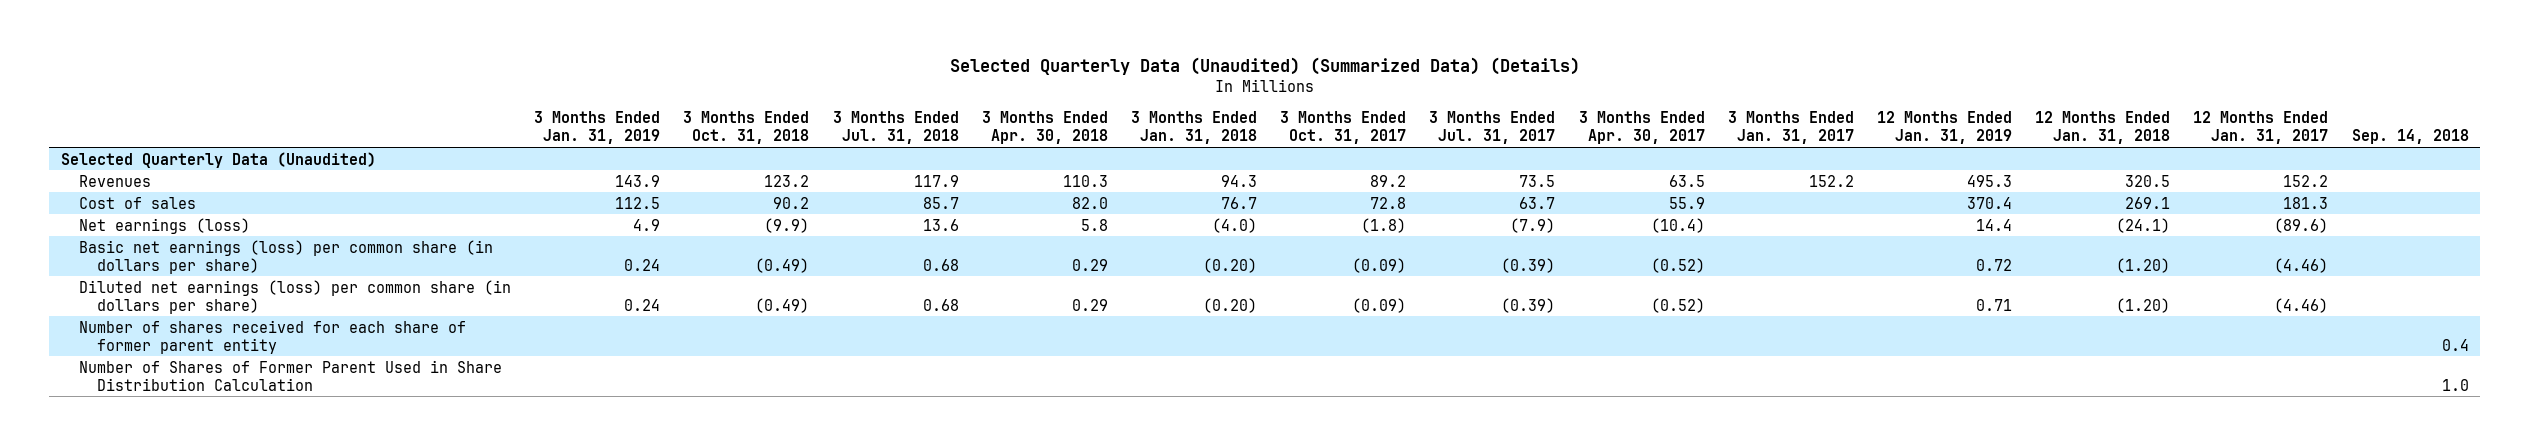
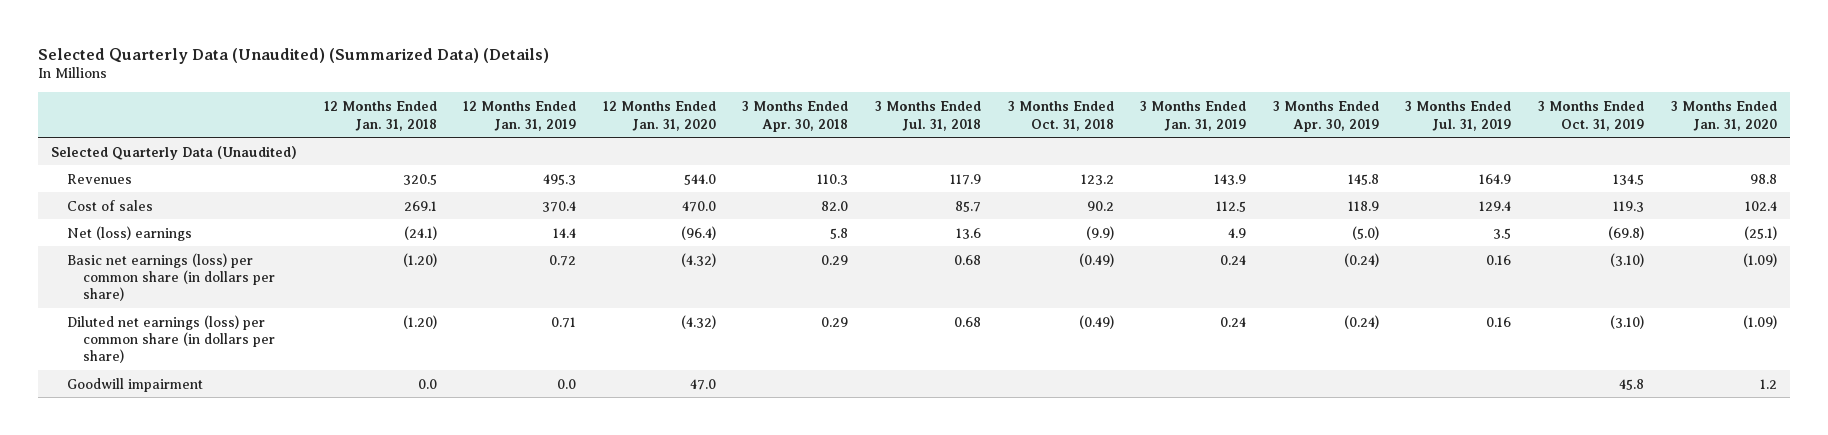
[1131,111,1258,145] 3 Months Ended Jan. 31, 2018 -> none
[1280,111,1407,145] 3 Months Ended Oct. 31, 2017 -> none
[1429,111,1556,145] 3 Months Ended Jul. 31, 2017 -> none
[1578,111,1705,145] 3 Months Ended Apr. 30, 2017 -> none
[1727,111,1854,145] 3 Months Ended Jan. 31, 2017 -> none
[2193,111,2329,145] 12 Months Ended Jan. 31, 2017 -> none
[2351,129,2469,145] Sep. 14, 2018 -> none
none -> [602,101,716,131] 12 Months Ended Jan. 31, 2020
none -> [1272,101,1379,132] 3 Months Ended Apr. 30, 2019
none -> [1405,101,1512,131] 3 Months Ended Jul. 31, 2019
none -> [1537,101,1644,131] 3 Months Ended Oct. 31, 2019
none -> [1670,101,1777,131] 3 Months Ended Jan. 31, 2020
[78,217,250,234] Net earnings (loss) -> [67,225,193,241] Net (loss) earnings
[78,319,466,354] Number of shares received for each share of former parent entity -> none
[78,359,502,391] Number of Shares of Former Parent Used in Share Distribution Calculation -> none
none -> [67,377,204,392] Goodwill impairment

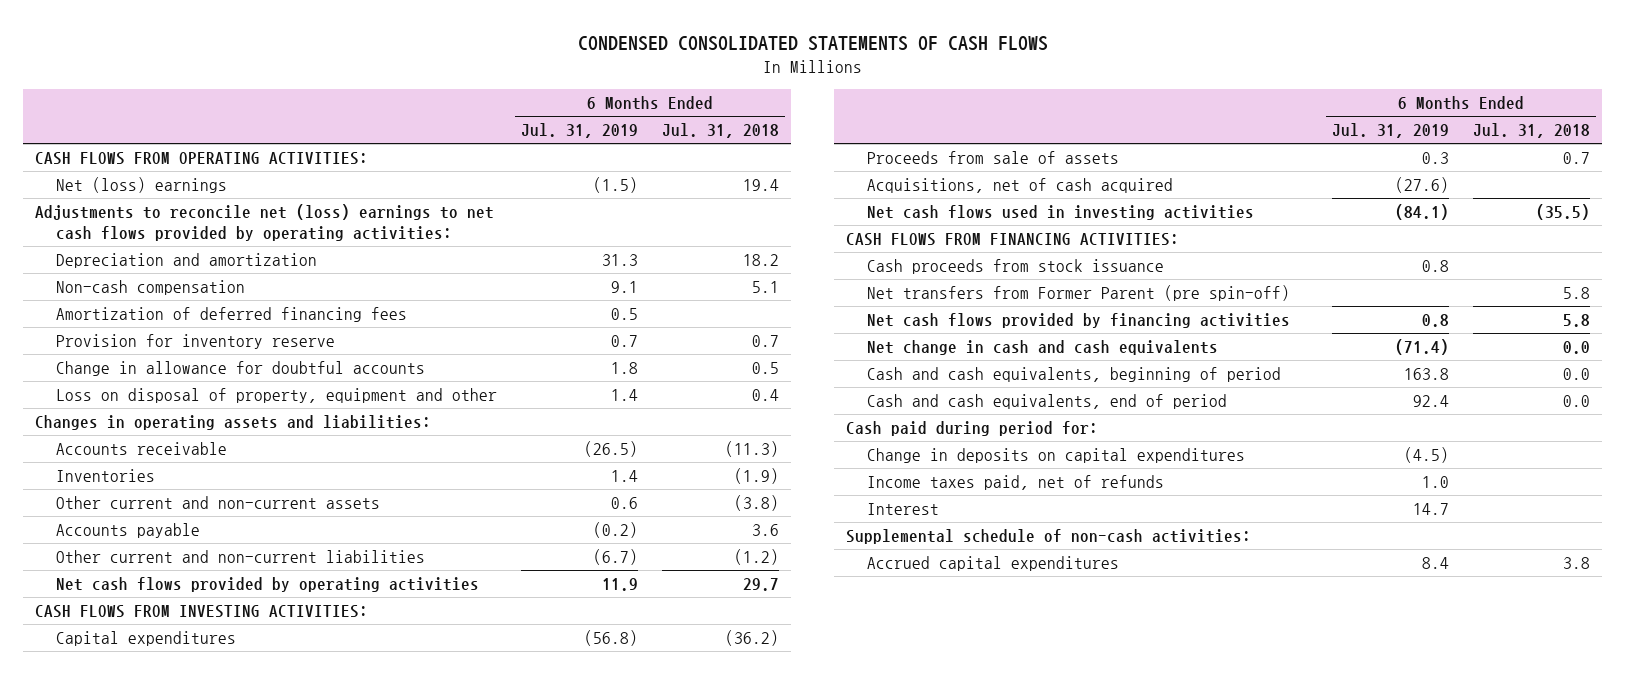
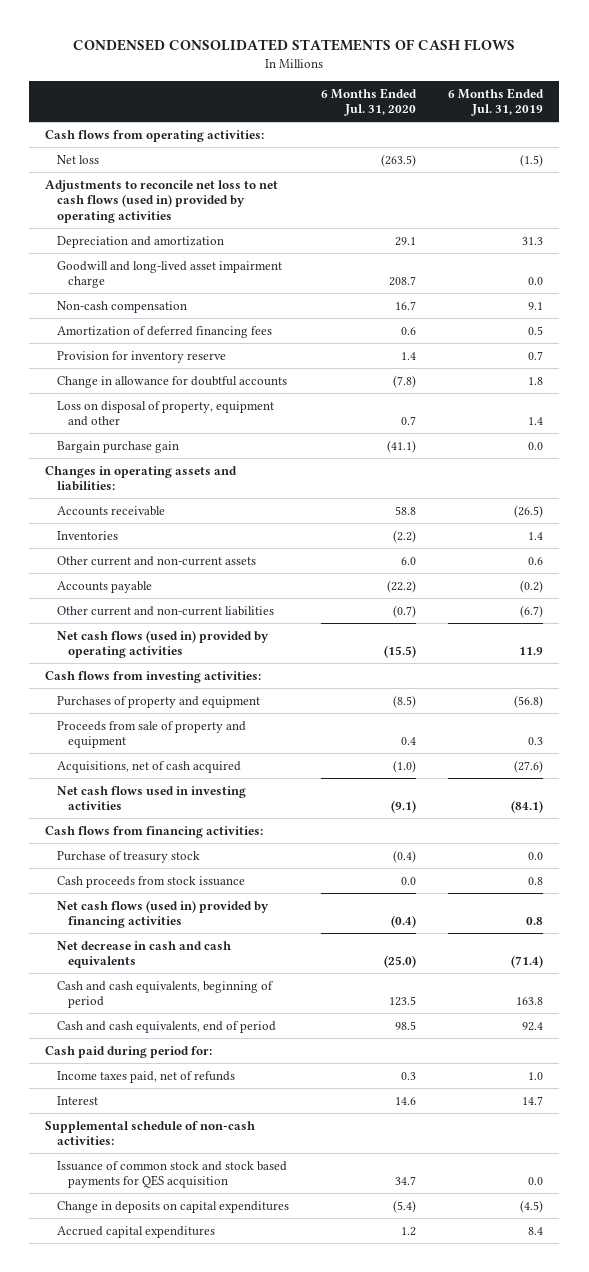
[662,123,780,139] Jul. 31, 2018 -> none
none -> [320,87,417,117] 6 Months Ended Jul. 31, 2020
[34,151,368,165] CASH FLOWS FROM OPERATING ACTIVITIES: -> [45,129,265,142] Cash flows from operating activities:
[56,176,228,193] Net (loss) earnings -> [56,154,99,164] Net loss
[34,203,494,241] Adjustments to reconcile net (loss) earnings to net cash flows provided by operating activities: -> [45,179,279,223] Adjustments to reconcile net loss to net cash flows (used in) provided by operating activities
none -> [56,260,282,289] Goodwill and long-lived asset impairment charge
none -> [56,440,179,453] Bargain purchase gain
[56,576,480,592] Net cash flows provided by operating activities -> [56,629,269,659] Net cash flows (used in) provided by operating activities
[34,604,368,618] CASH FLOWS FROM INVESTING ACTIVITIES: -> [45,670,262,683] Cash flows from investing activities:
[56,630,237,646] Capital expenditures -> [56,695,260,708] Purchases of property and equipment
[867,150,1120,164] Proceeds from sale of assets -> [56,720,246,749] Proceeds from sale of property and equipment
[845,232,1179,246] CASH FLOWS FROM FINANCING ACTIVITIES: -> [45,825,264,838] Cash flows from financing activities:
none -> [56,850,200,863] Purchase of treasury stock
[867,284,1291,301] Net transfers from Former Parent (pre spin-off) -> none
[867,312,1291,328] Net cash flows provided by financing activities -> [56,899,269,929] Net cash flows (used in) provided by financing activities
[867,339,1219,355] Net change in cash and cash equivalents -> [56,940,231,969] Net decrease in cash and cash equivalents
none -> [56,1160,287,1189] Issuance of common stock and stock based payments for QES acquisition
[867,447,1246,463] Change in deposits on capital expenditures -> [56,1200,289,1213] Change in deposits on capital expenditures

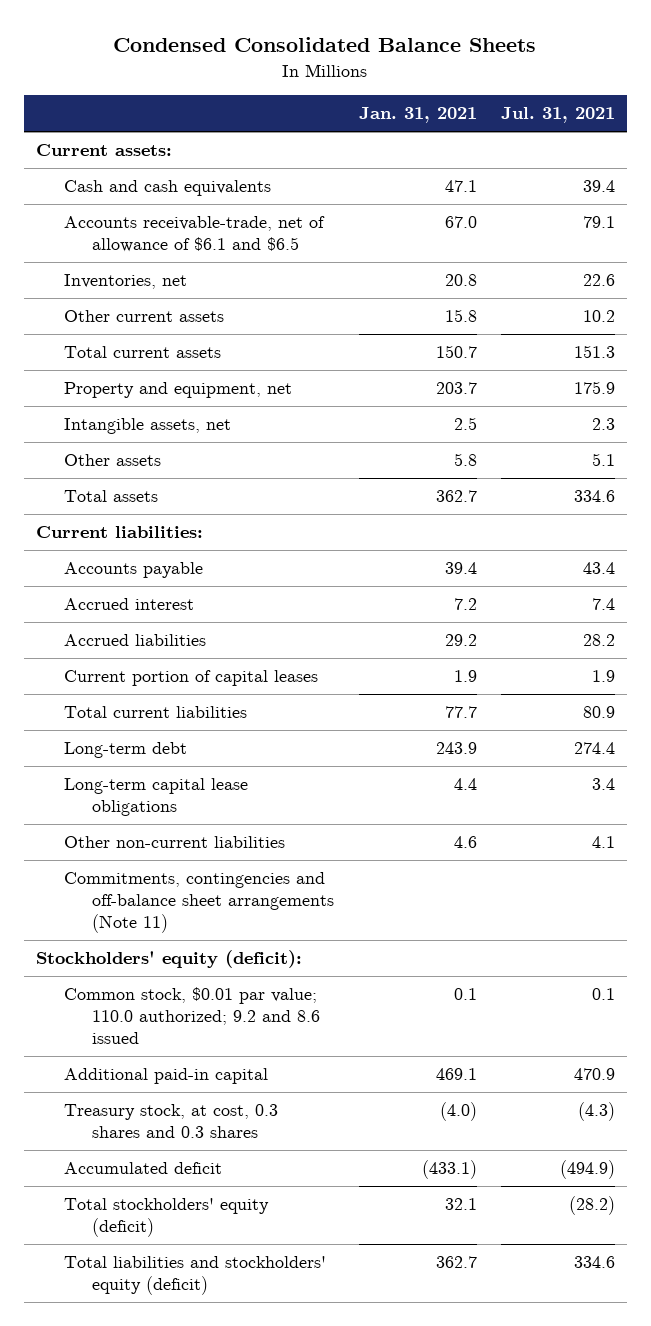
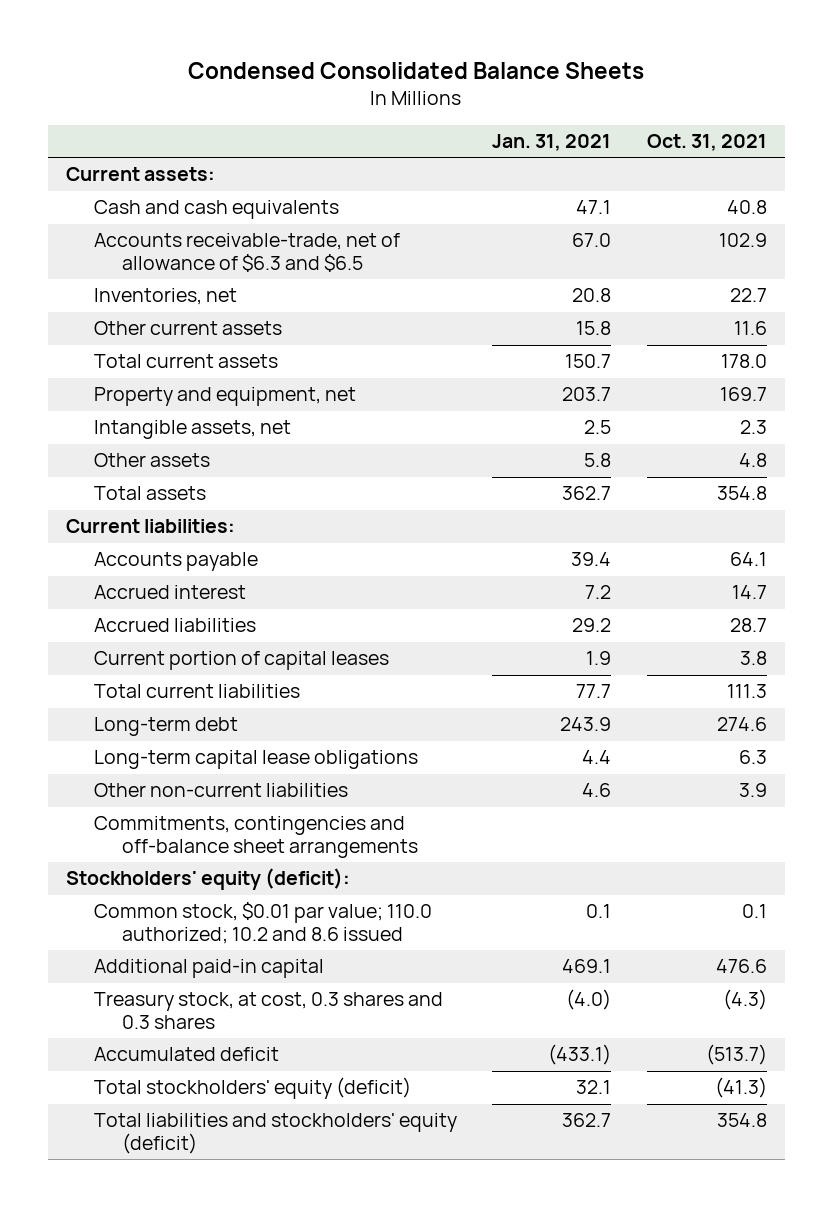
[500,107,615,124] Jul. 31, 2021 -> none
none -> [646,134,767,152] Oct. 31, 2021
[64,216,326,253] Accounts receivable-trade, net of allowance of $6.1 and $6.5 -> [93,233,400,273] Accounts receivable-trade, net of allowance of $6.3 and $6.5
[64,872,335,934] Commitments, contingencies and off-balance sheet arrangements (Note 11) -> [93,816,418,859] Commitments, contingencies and off-balance sheet arrangements
[64,987,321,1045] Common stock, $0.01 par value; 110.0 authorized; 9.2 and 8.6 issued -> [93,902,432,945] Common stock, $0.01 par value; 110.0 authorized; 10.2 and 8.6 issued

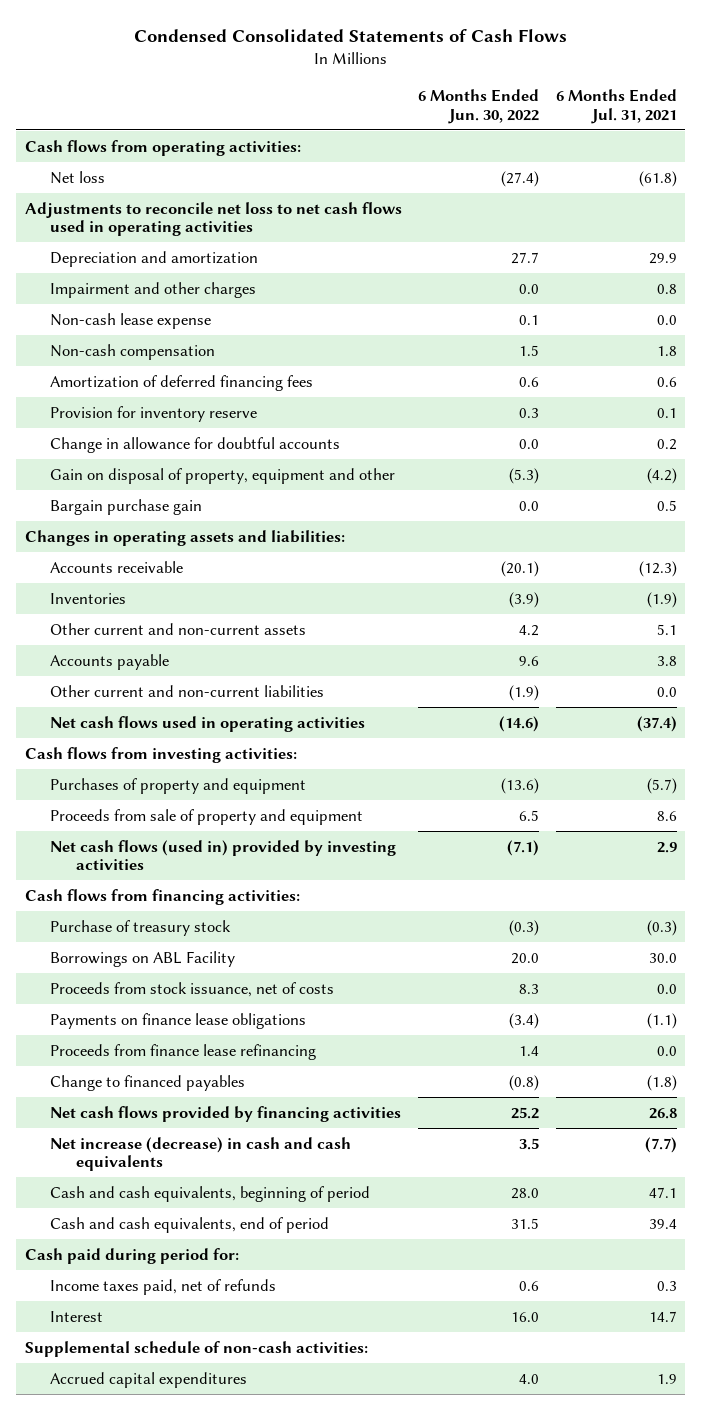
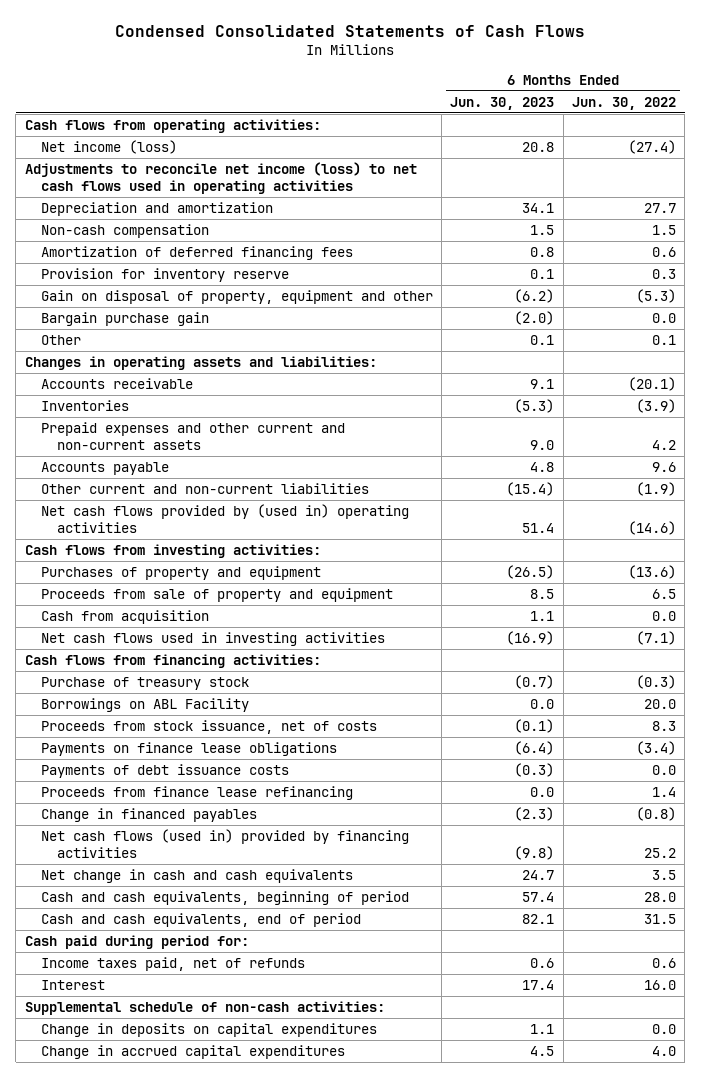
[555,88,677,124] 6 Months Ended Jul. 31, 2021 -> none
none -> [450,96,555,110] Jun. 30, 2023
[50,170,106,184] Net loss -> [40,139,177,154] Net income (loss)
[24,201,402,237] Adjustments to reconcile net loss to net cash flows used in operating activities -> [24,161,417,195] Adjustments to reconcile net income (loss) to net cash flows used in operating activities
[50,281,257,298] Impairment and other charges -> none
[50,312,212,329] Non-cash lease expense -> none
[50,436,341,453] Change in allowance for doubtful accounts -> none
none -> [40,334,81,345] Other
[50,622,307,635] Other current and non-current assets -> [40,421,345,451] Prepaid expenses and other current and non-current assets
[50,715,366,732] Net cash flows used in operating activities -> [40,503,409,534] Net cash flows provided by (used in) operating activities
none -> [40,609,209,624] Cash from acquisition
[50,839,397,871] Net cash flows (used in) provided by investing activities -> [40,631,385,646] Net cash flows used in investing activities
none -> [40,763,289,778] Payments of debt issuance costs
[50,1074,246,1091] Change to financed payables -> [40,807,257,822] Change in financed payables
[50,1105,402,1122] Net cash flows provided by financing activities -> [40,828,409,859] Net cash flows (used in) provided by financing activities
[50,1136,352,1172] Net increase (decrease) in cash and cash equivalents -> [40,868,353,883] Net change in cash and cash equivalents
none -> [40,1022,377,1037] Change in deposits on capital expenditures
[50,1371,248,1388] Accrued capital expenditures -> [40,1044,345,1059] Change in accrued capital expenditures

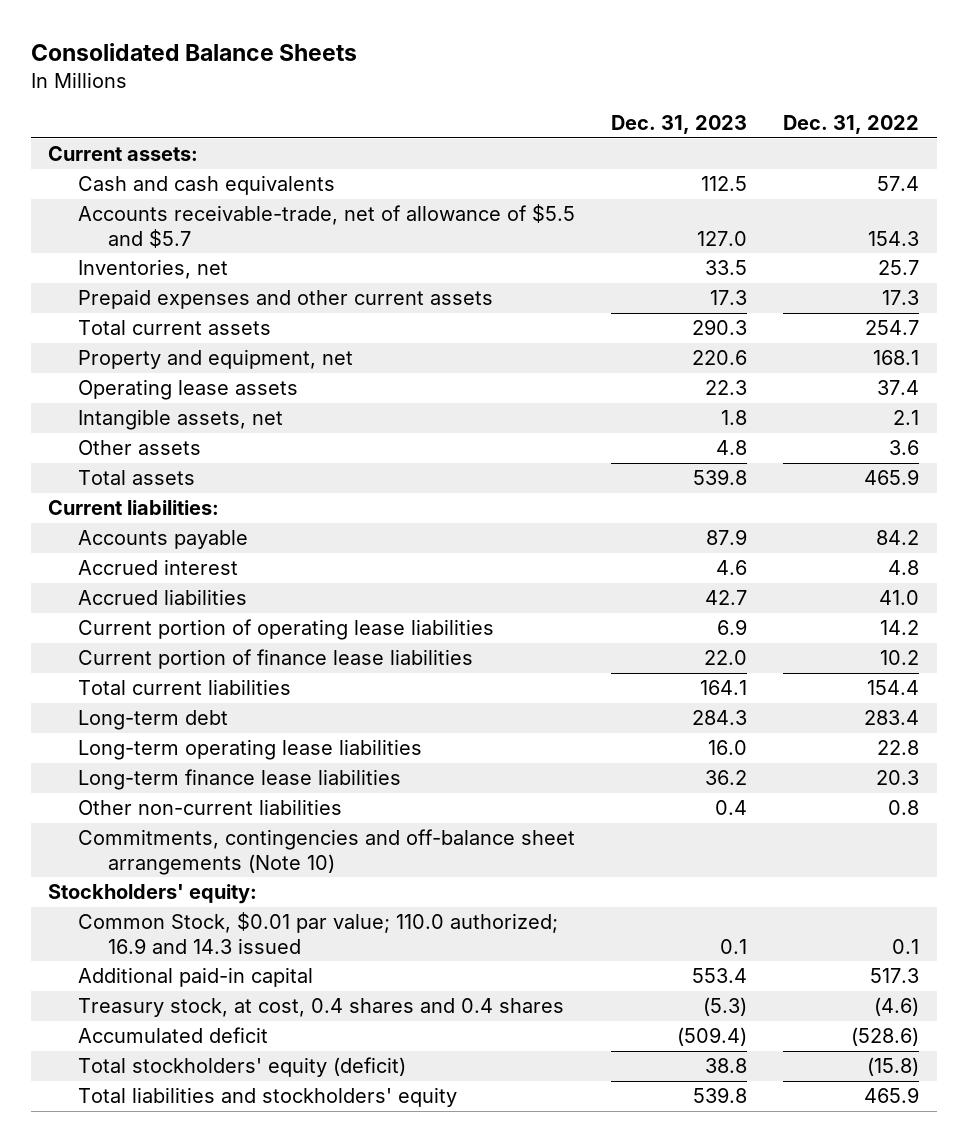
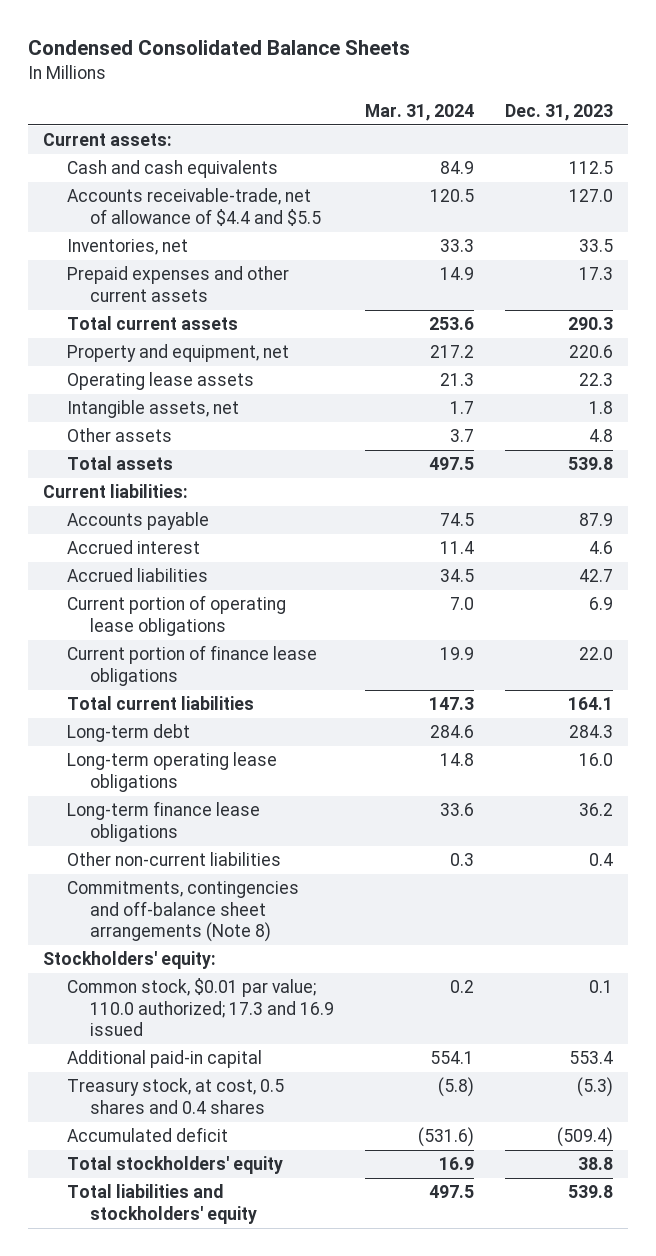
[30,43,357,62] Consolidated Balance Sheets -> [27,40,410,56] Condensed Consolidated Balance Sheets
[782,115,919,135] Dec. 31, 2022 -> none
none -> [365,103,475,121] Mar. 31, 2024
[78,204,576,248] Accounts receivable-trade, net of allowance of $5.5 and $5.7 -> [66,188,322,226] Accounts receivable-trade, net of allowance of $4.4 and $5.5
[78,619,495,641] Current portion of operating lease liabilities -> [66,595,286,636] Current portion of operating lease obligations
[78,649,474,670] Current portion of finance lease liabilities -> [66,645,317,686] Current portion of finance lease obligations
[78,739,423,761] Long-term operating lease liabilities -> [66,752,277,792] Long-term operating lease obligations
[78,769,402,791] Long-term finance lease liabilities -> [66,801,260,842] Long-term finance lease obligations
[78,829,576,875] Commitments, contingencies and off-balance sheet arrangements (Note 10) -> [66,881,299,943] Commitments, contingencies and off-balance sheet arrangements (Note 8)
[78,912,559,954] Common Stock, $0.01 par value; 110.0 authorized; 16.9 and 14.3 issued -> [66,978,335,1037] Common stock, $0.01 par value; 110.0 authorized; 17.3 and 16.9 issued
[78,998,565,1018] Treasury stock, at cost, 0.4 shares and 0.4 shares -> [66,1078,284,1114] Treasury stock, at cost, 0.5 shares and 0.4 shares
[78,1057,407,1078] Total stockholders' equity (deficit) -> [66,1156,283,1175] Total stockholders' equity

